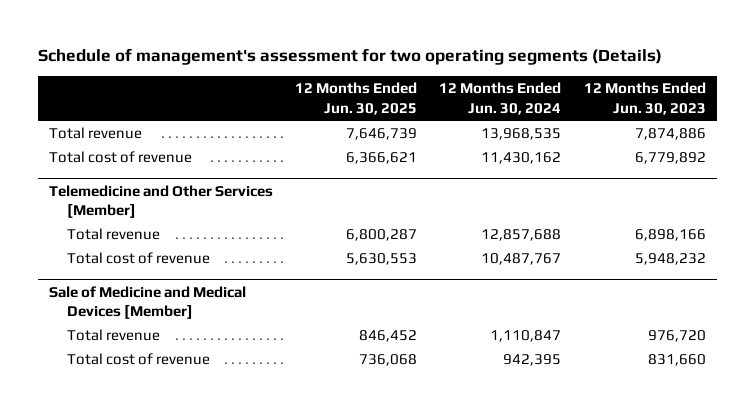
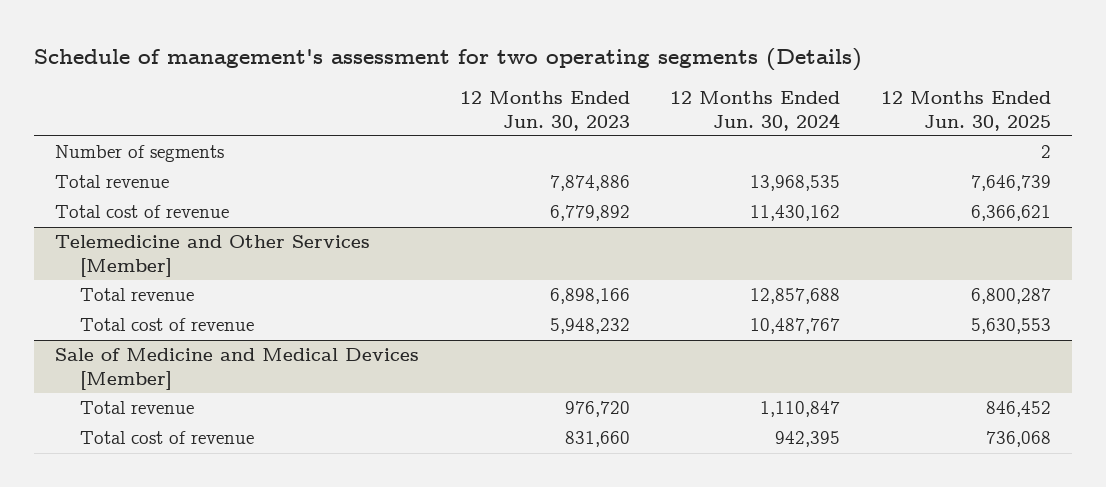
none -> [54,145,224,163] Number of segments

